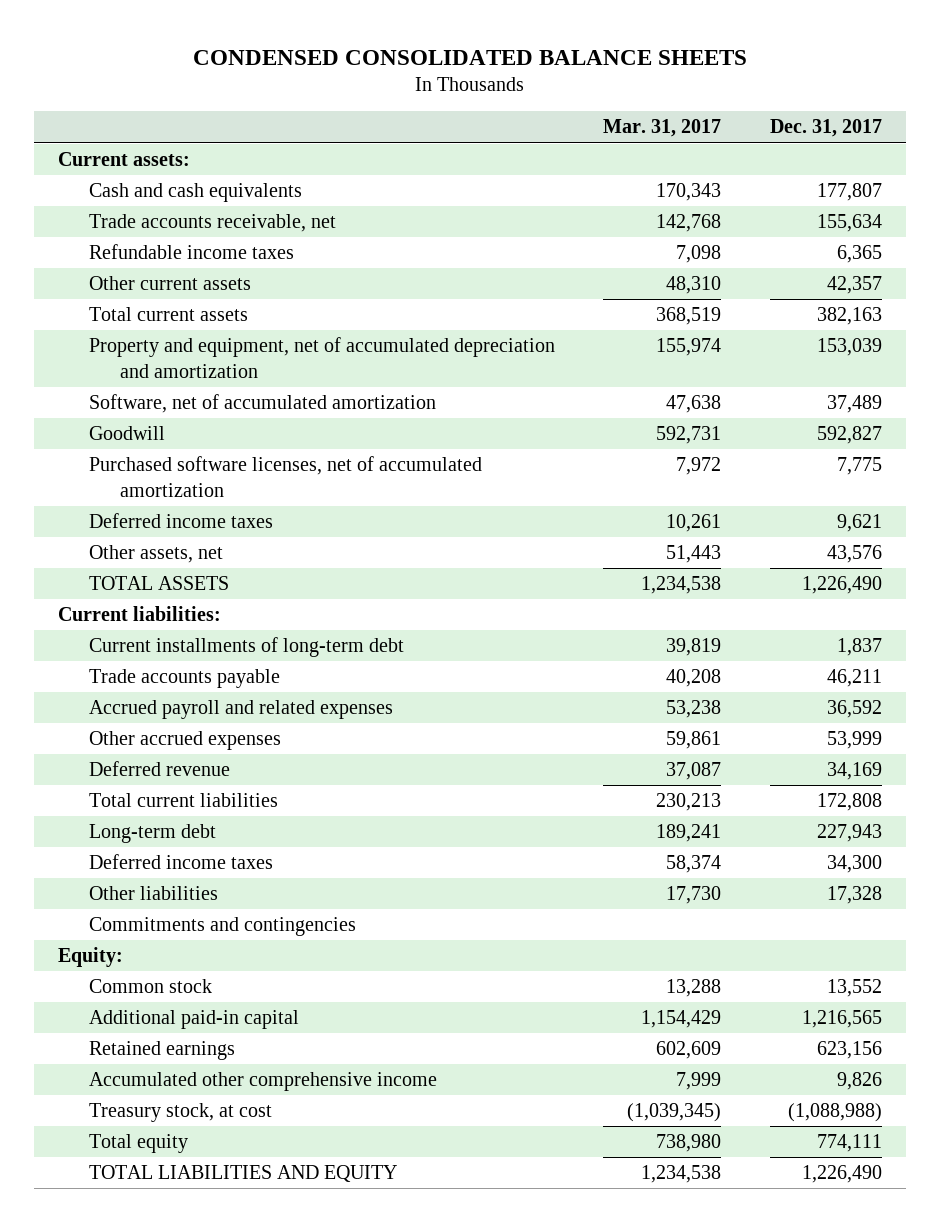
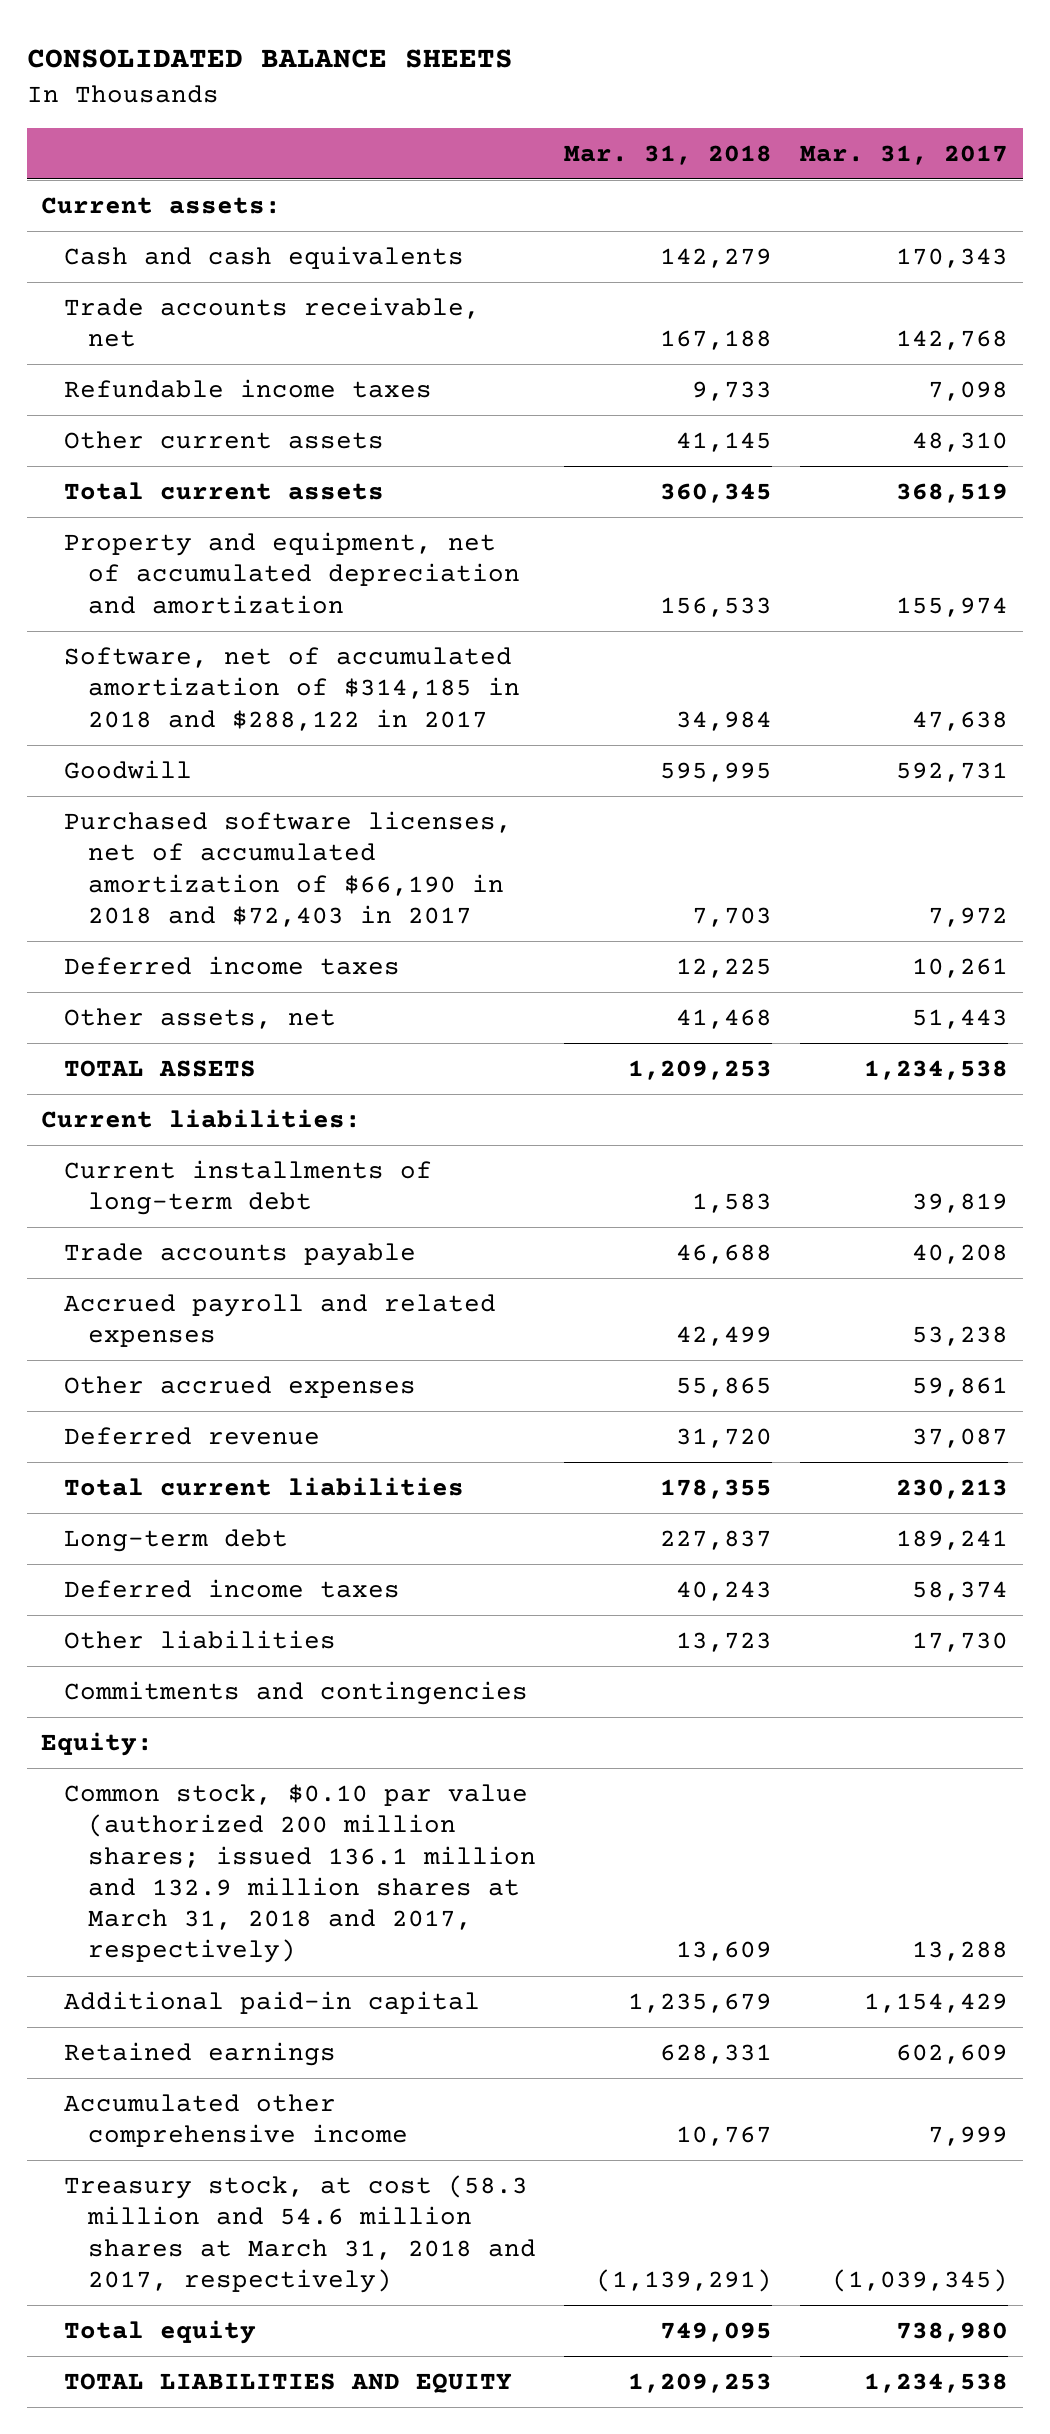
[192,49,747,65] CONDENSED CONSOLIDATED BALANCE SHEETS -> [27,49,514,69] CONSOLIDATED BALANCE SHEETS
[769,119,882,138] Dec. 31, 2017 -> none
none -> [563,144,772,165] Mar. 31, 2018
[89,394,437,414] Software, net of accumulated amortization -> [64,647,520,731] Software, net of accumulated amortization of $314,185 in 2018 and $288,122 in 2017
[89,456,483,497] Purchased software licenses, net of accumulated amortization -> [64,811,513,927] Purchased software licenses, net of accumulated amortization of $66,190 in 2018 and $72,403 in 2017
[89,979,213,994] Common stock -> [64,1784,536,1964] Common stock, $0.10 par value (authorized 200 million shares; issued 136.1 million and 132.9 million shares at March 31, 2018 and 2017, respectively)
[89,1103,273,1123] Treasury stock, at cost -> [64,2175,536,2293] Treasury stock, at cost (58.3 million and 54.6 million shares at March 31, 2018 and 2017, respectively)

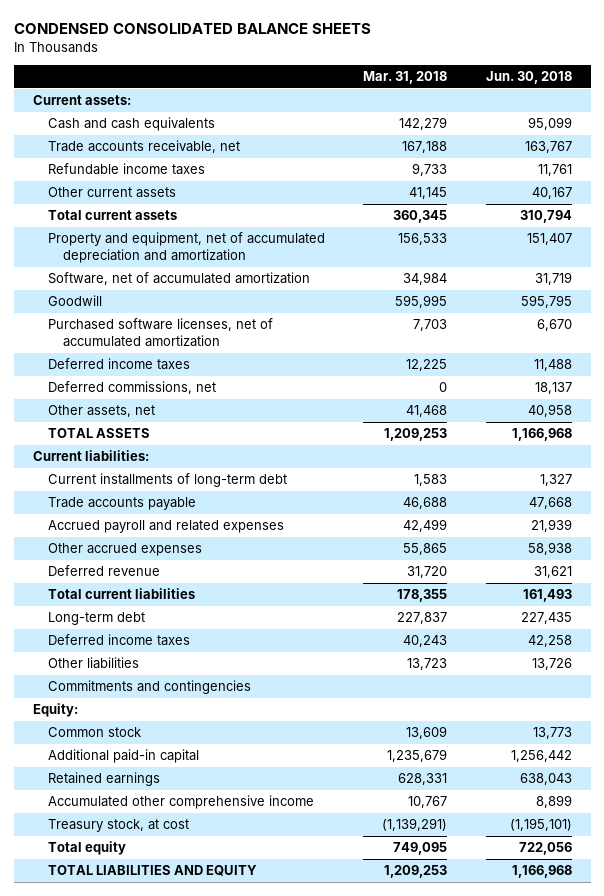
[27,49,514,69] CONSOLIDATED BALANCE SHEETS -> [13,22,371,34] CONDENSED CONSOLIDATED BALANCE SHEETS
[800,144,1009,165] Mar. 31, 2017 -> none
none -> [485,71,572,85] Jun. 30, 2018
[64,647,520,731] Software, net of accumulated amortization of $314,185 in 2018 and $288,122 in 2017 -> [47,272,310,286] Software, net of accumulated amortization
[64,811,513,927] Purchased software licenses, net of accumulated amortization of $66,190 in 2018 and $72,403 in 2017 -> [47,318,273,347] Purchased software licenses, net of accumulated amortization
none -> [47,381,216,395] Deferred commissions, net
[64,1784,536,1964] Common stock, $0.10 par value (authorized 200 million shares; issued 136.1 million and 132.9 million shares at March 31, 2018 and 2017, respectively) -> [47,727,141,738] Common stock
[64,2175,536,2293] Treasury stock, at cost (58.3 million and 54.6 million shares at March 31, 2018 and 2017, respectively) -> [47,819,189,833] Treasury stock, at cost

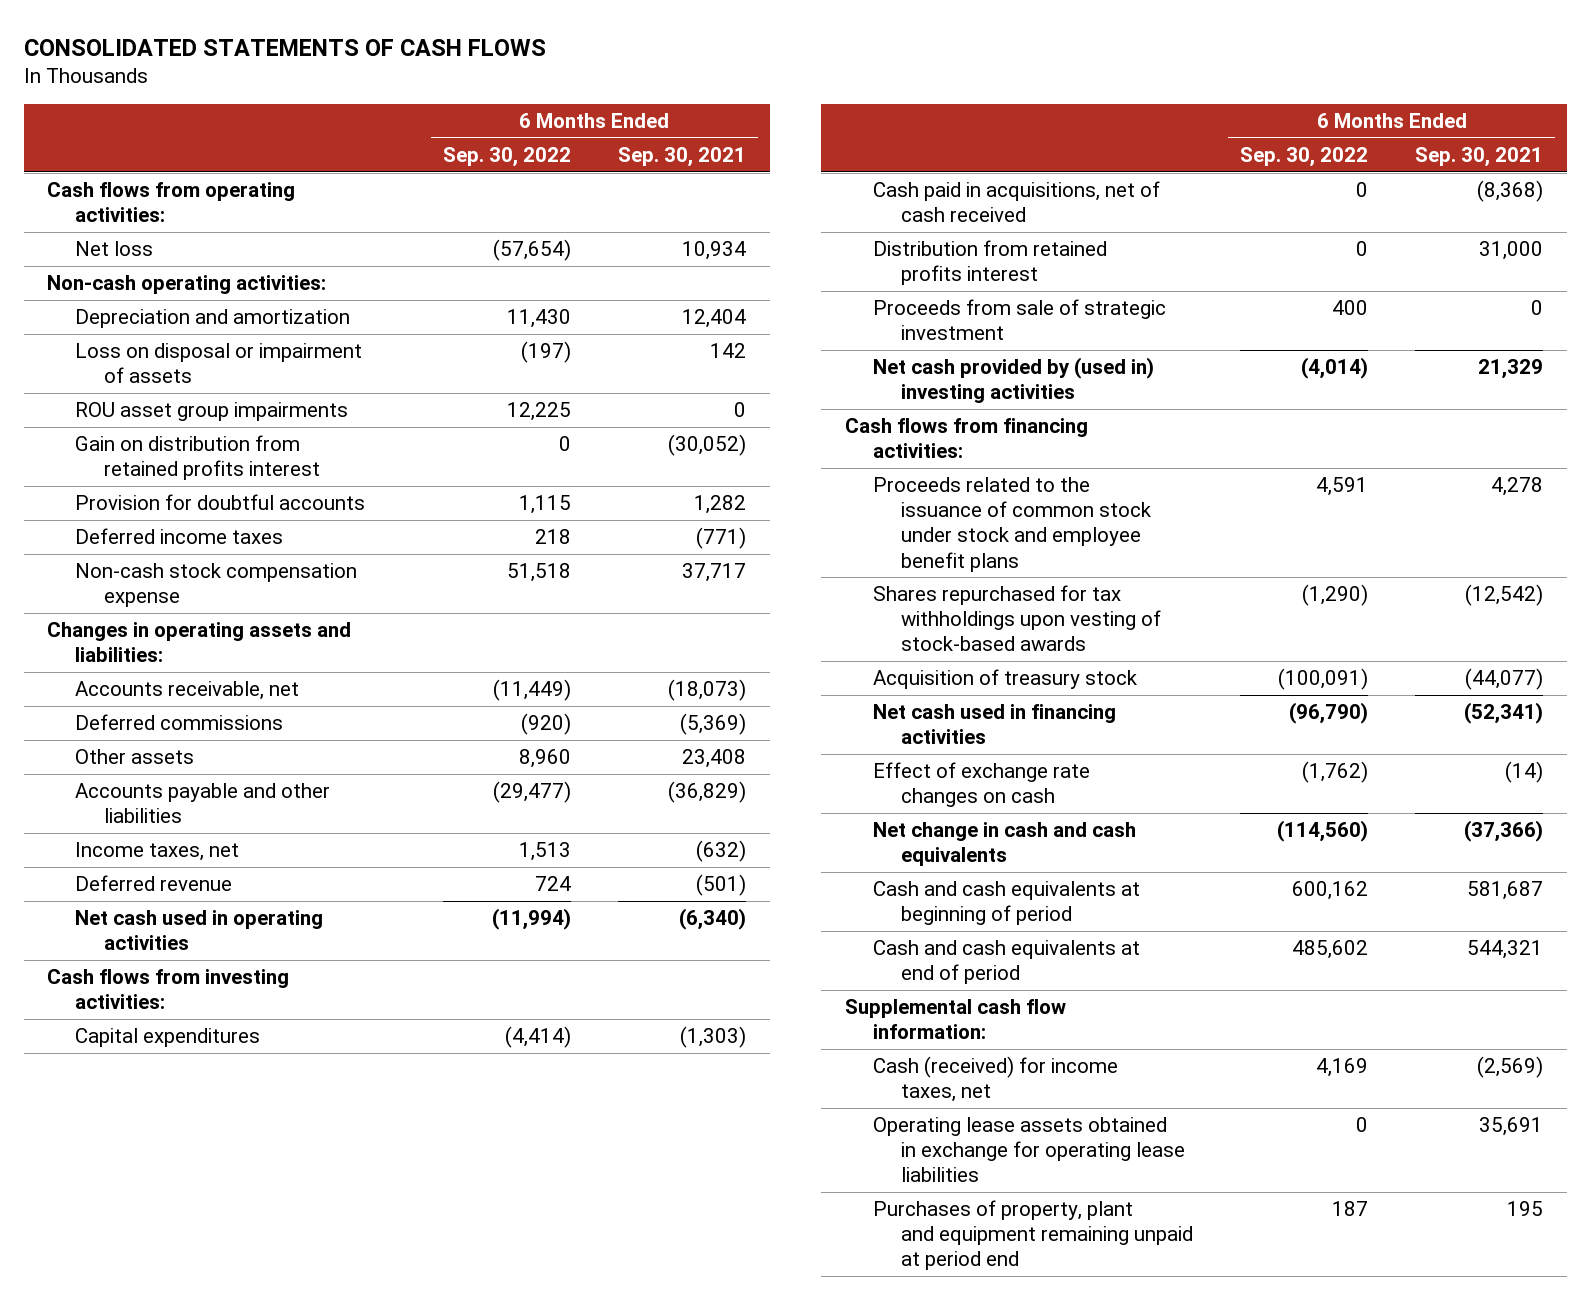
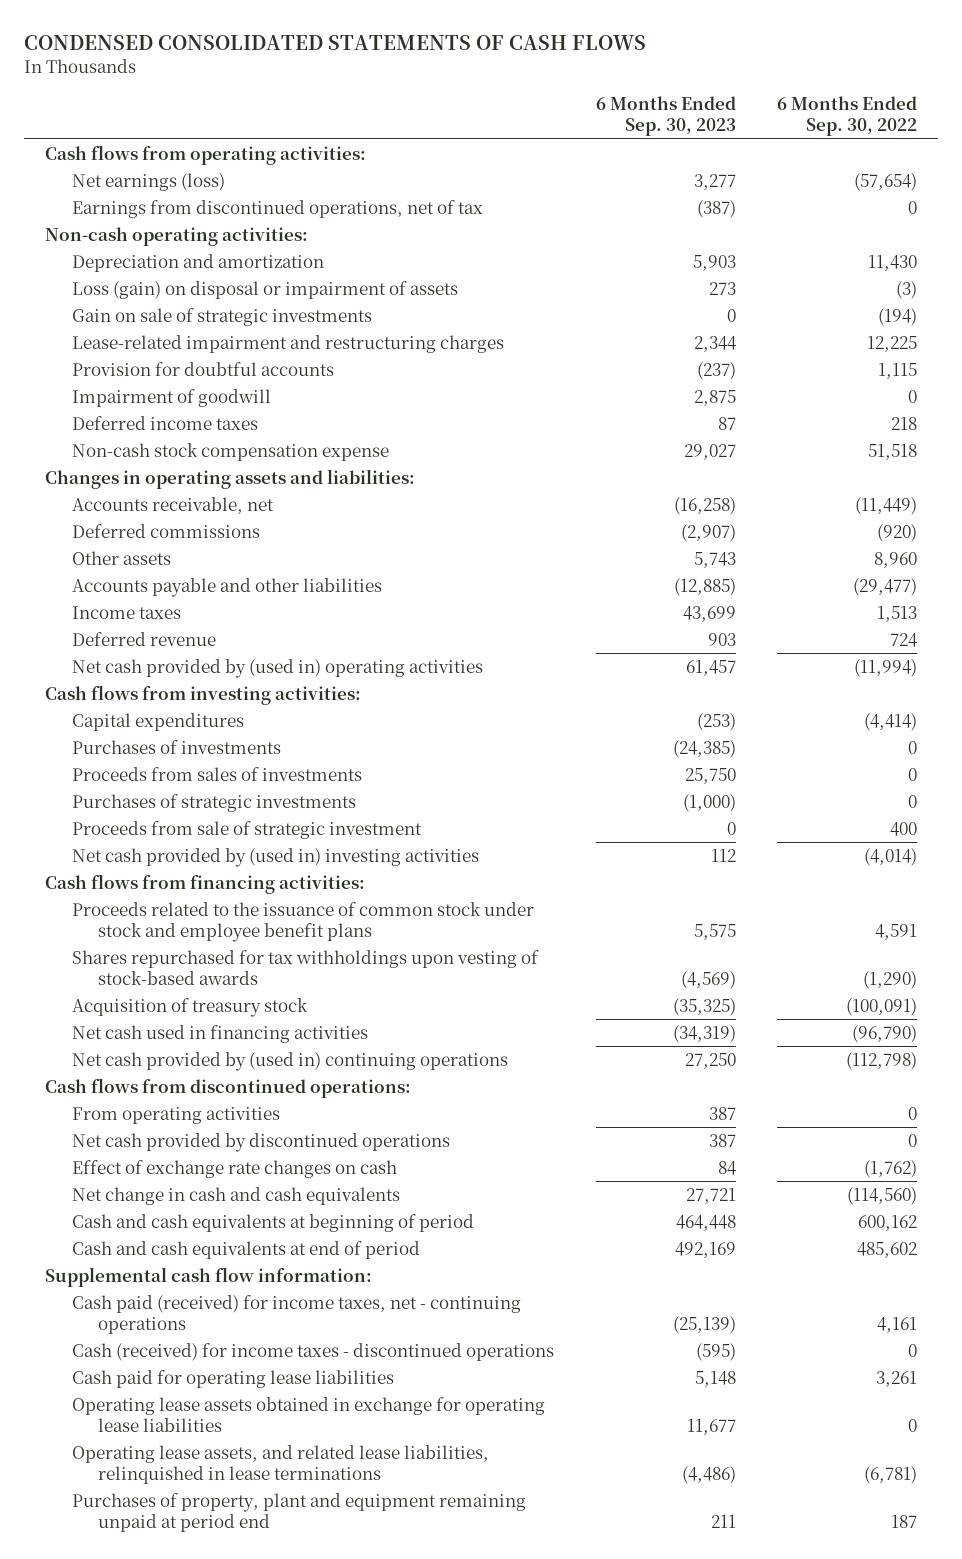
[23,38,546,56] CONSOLIDATED STATEMENTS OF CASH FLOWS -> [23,35,646,51] CONDENSED CONSOLIDATED STATEMENTS OF CASH FLOWS
[618,147,747,168] Sep. 30, 2021 -> none
none -> [595,95,736,137] 6 Months Ended Sep. 30, 2023
[75,241,154,257] Net loss -> [71,172,225,191] Net earnings (loss)
none -> [71,199,483,218] Earnings from discontinued operations, net of tax
[75,435,320,481] Gain on distribution from retained profits interest -> none
[75,343,363,384] Loss on disposal or impairment of assets -> [71,280,458,299] Loss (gain) on disposal or impairment of assets
[520,341,571,364] (197) -> [896,280,918,299] (3)
none -> [71,307,372,326] Gain on sale of strategic investments
[75,402,349,422] ROU asset group impairments -> [71,334,504,353] Lease-related impairment and restructuring charges
none -> [71,388,271,407] Impairment of goodwill
[75,842,240,862] Income taxes, net -> [71,605,181,619] Income taxes
[75,910,324,951] Net cash used in operating activities -> [71,658,483,678] Net cash provided by (used in) operating activities
[872,181,1160,223] Cash paid in acquisitions, net of cash received -> none
[872,240,1107,286] Distribution from retained profits interest -> none
none -> [71,739,281,754] Purchases of investments
none -> [71,766,362,781] Proceeds from sales of investments
none -> [71,793,356,812] Purchases of strategic investments
none -> [71,1051,508,1071] Net cash provided by (used in) continuing operations
none -> [44,1077,411,1098] Cash flows from discontinued operations:
none -> [71,1106,280,1124] From operating activities
none -> [71,1132,450,1152] Net cash provided by discontinued operations
[872,1056,1118,1103] Cash (received) for income taxes, net -> [71,1294,521,1335] Cash paid (received) for income taxes, net - continuing operations
[1315,1058,1368,1078] 4,169 -> [877,1317,918,1334] 4,161
none -> [71,1342,554,1361] Cash (received) for income taxes - discontinued operations
none -> [71,1369,394,1388] Cash paid for operating lease liabilities
none -> [71,1444,489,1485] Operating lease assets, and related lease liabilities, relinquished in lease terminations

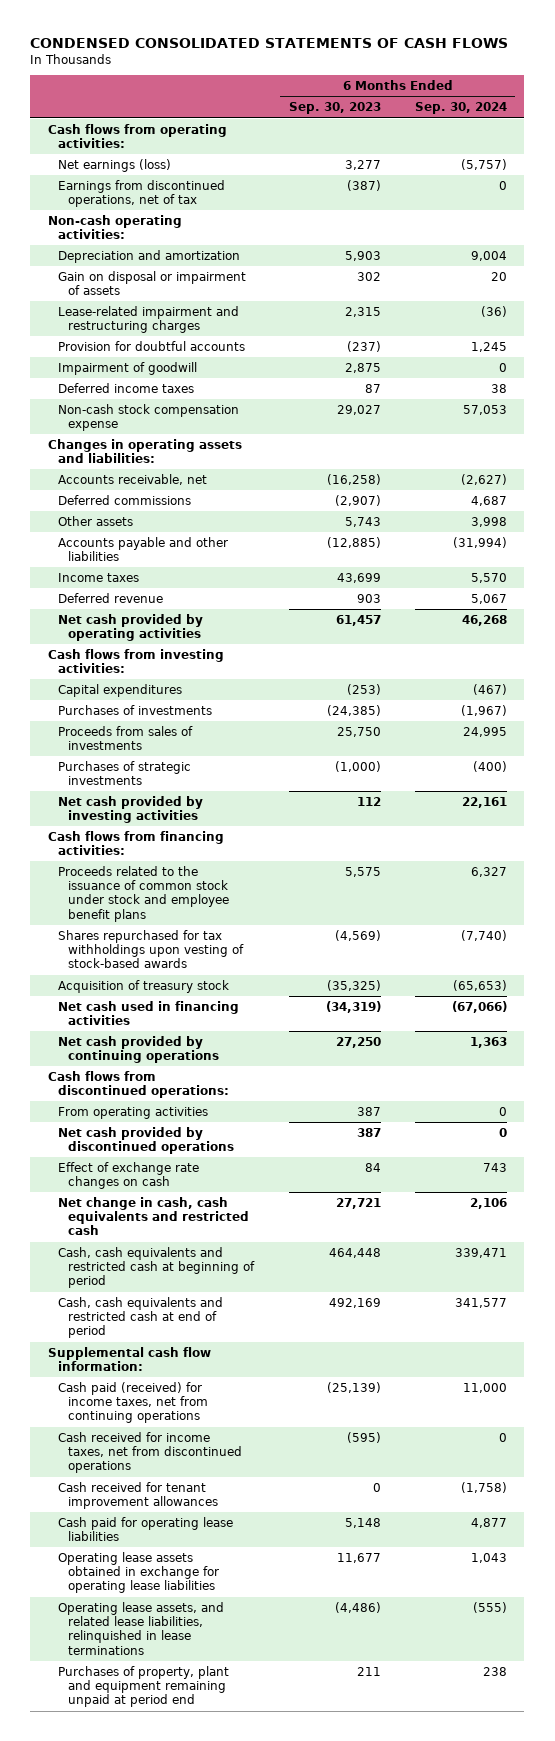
[777,95,918,137] 6 Months Ended Sep. 30, 2022 -> none
none -> [414,102,507,115] Sep. 30, 2024
[71,307,372,326] Gain on sale of strategic investments -> none
[71,280,458,299] Loss (gain) on disposal or impairment of assets -> [58,270,247,296] Gain on disposal or impairment of assets
[708,281,736,295] 273 -> [356,271,381,281] 302
[693,335,737,352] 2,344 -> [344,306,381,317] 2,315
[71,658,483,678] Net cash provided by (used in) operating activities -> [58,613,204,642] Net cash provided by operating activities
[71,820,422,839] Proceeds from sale of strategic investment -> none
[71,847,479,867] Net cash provided by (used in) investing activities -> [58,795,204,824] Net cash provided by investing activities
[71,1051,508,1071] Net cash provided by (used in) continuing operations -> [58,1035,220,1064] Net cash provided by continuing operations
[71,1186,400,1205] Net change in cash and cash equivalents -> [58,1196,250,1236] Net change in cash, cash equivalents and restricted cash
[71,1213,474,1232] Cash and cash equivalents at beginning of period -> [58,1246,256,1289] Cash, cash equivalents and restricted cash at beginning of period
[71,1240,420,1259] Cash and cash equivalents at end of period -> [58,1296,224,1339] Cash, cash equivalents and restricted cash at end of period
[71,1294,521,1335] Cash paid (received) for income taxes, net - continuing operations -> [58,1381,209,1424] Cash paid (received) for income taxes, net from continuing operations
[71,1342,554,1361] Cash (received) for income taxes - discontinued operations -> [58,1431,243,1474] Cash received for income taxes, net from discontinued operations
none -> [58,1481,219,1510] Cash received for tenant improvement allowances

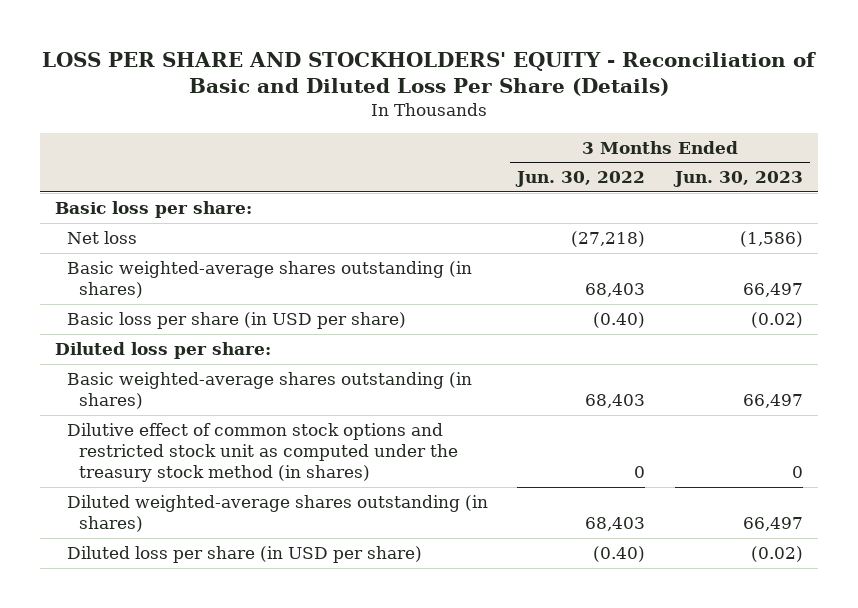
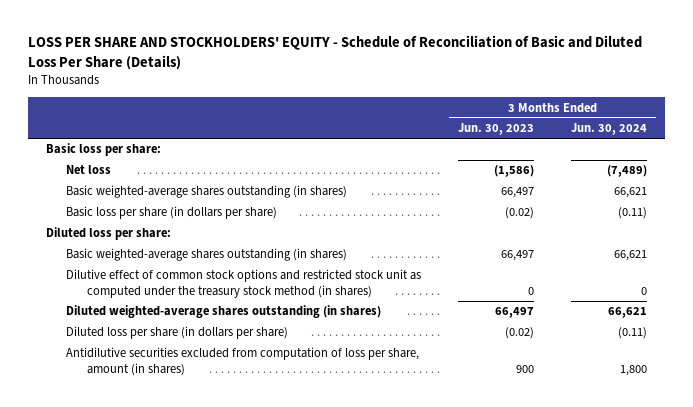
[41,51,816,96] LOSS PER SHARE AND STOCKHOLDERS' EQUITY - Reconciliation of Basic and Diluted Loss Per Share (Details) -> [27,35,642,71] LOSS PER SHARE AND STOCKHOLDERS' EQUITY - Schedule of Reconciliation of Basic and Diluted Loss Per Share (Details)
[515,171,646,188] Jun. 30, 2022 -> none
none -> [571,123,648,136] Jun. 30, 2024
[66,311,406,329] Basic loss per share (in USD per share) -> [66,206,278,220] Basic loss per share (in dollars per share)
[66,545,422,563] Diluted loss per share (in USD per share) -> [66,326,289,340] Diluted loss per share (in dollars per share)
none -> [66,347,420,376] Antidilutive securities excluded from computation of loss per share, amount (in shares)

